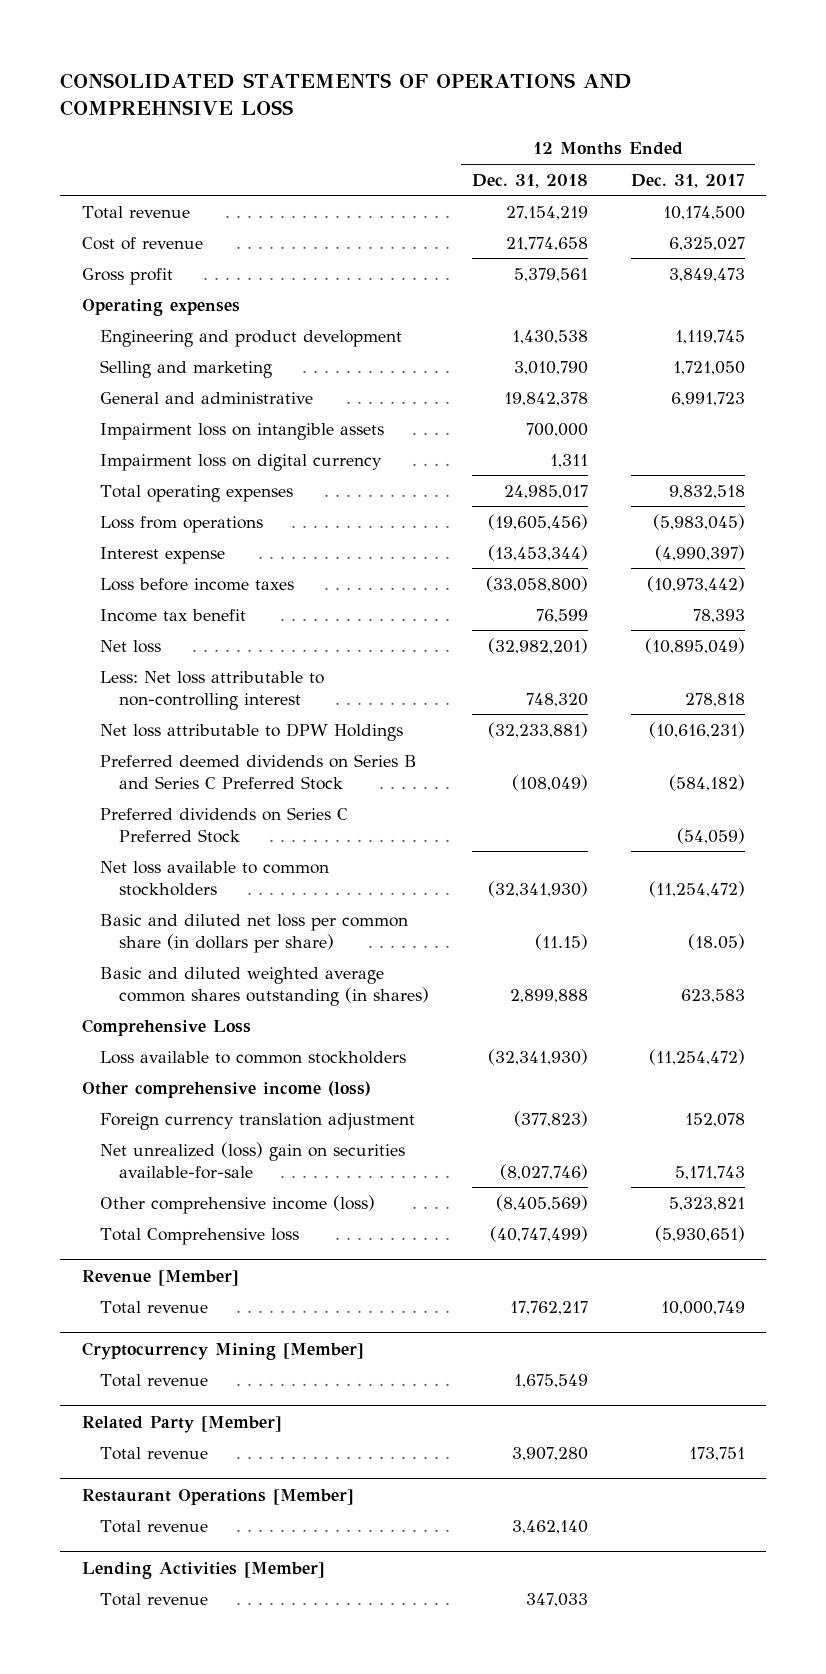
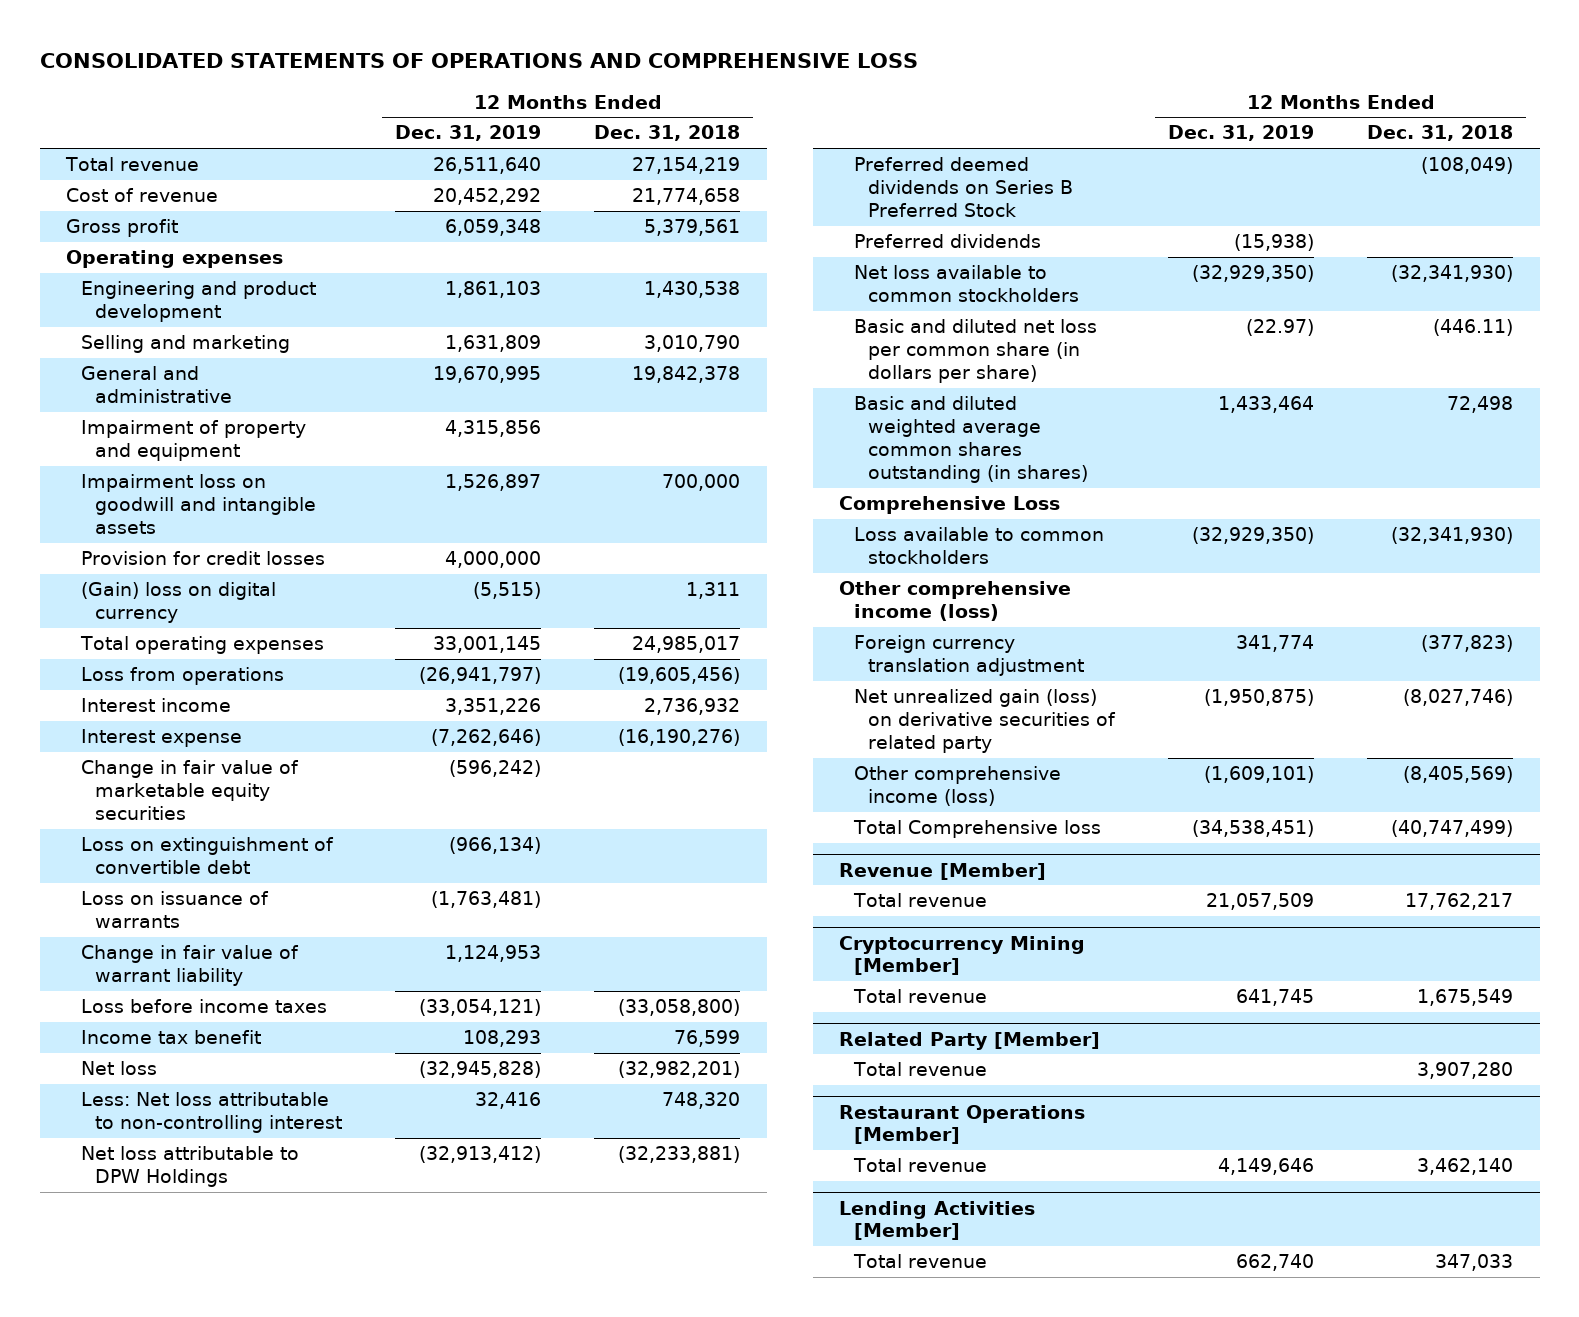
[60,72,633,116] CONSOLIDATED STATEMENTS OF OPERATIONS AND COMPREHNSIVE LOSS -> [39,53,918,69] CONSOLIDATED STATEMENTS OF OPERATIONS AND COMPREHENSIVE LOSS
[630,173,745,188] Dec. 31, 2017 -> none
none -> [395,125,542,142] Dec. 31, 2019
none -> [80,420,306,462] Impairment of property and equipment
[100,422,385,440] Impairment loss on intangible assets -> [80,474,317,534] Impairment loss on goodwill and intangible assets
none -> [80,551,325,566] Provision for credit losses
[100,453,383,471] Impairment loss on digital currency -> [80,582,276,624] (Gain) loss on digital currency
none -> [80,698,231,713] Interest income
[487,544,588,561] (13,453,344) -> [618,729,741,747] (16,190,276)
none -> [80,760,299,820] Change in fair value of marketable equity securities
none -> [80,837,334,875] Loss on extinguishment of convertible debt
none -> [80,891,269,929] Loss on issuance of warrants
none -> [80,945,299,987] Change in fair value of warrant liability
[100,753,418,790] Preferred deemed dividends on Series B and Series C Preferred Stock -> [853,157,1073,217] Preferred deemed dividends on Series B Preferred Stock
[100,806,349,843] Preferred dividends on Series C Preferred Stock -> [853,234,1041,249] Preferred dividends
[534,933,588,950] (11.15) -> [1433,319,1514,337] (446.11)
[509,988,588,1003] 2,899,888 -> [1447,396,1514,414] 72,498
[100,1141,406,1179] Net unrealized (loss) gain on securities available-for-sale -> [853,689,1116,753] Net unrealized gain (loss) on derivative securities of related party

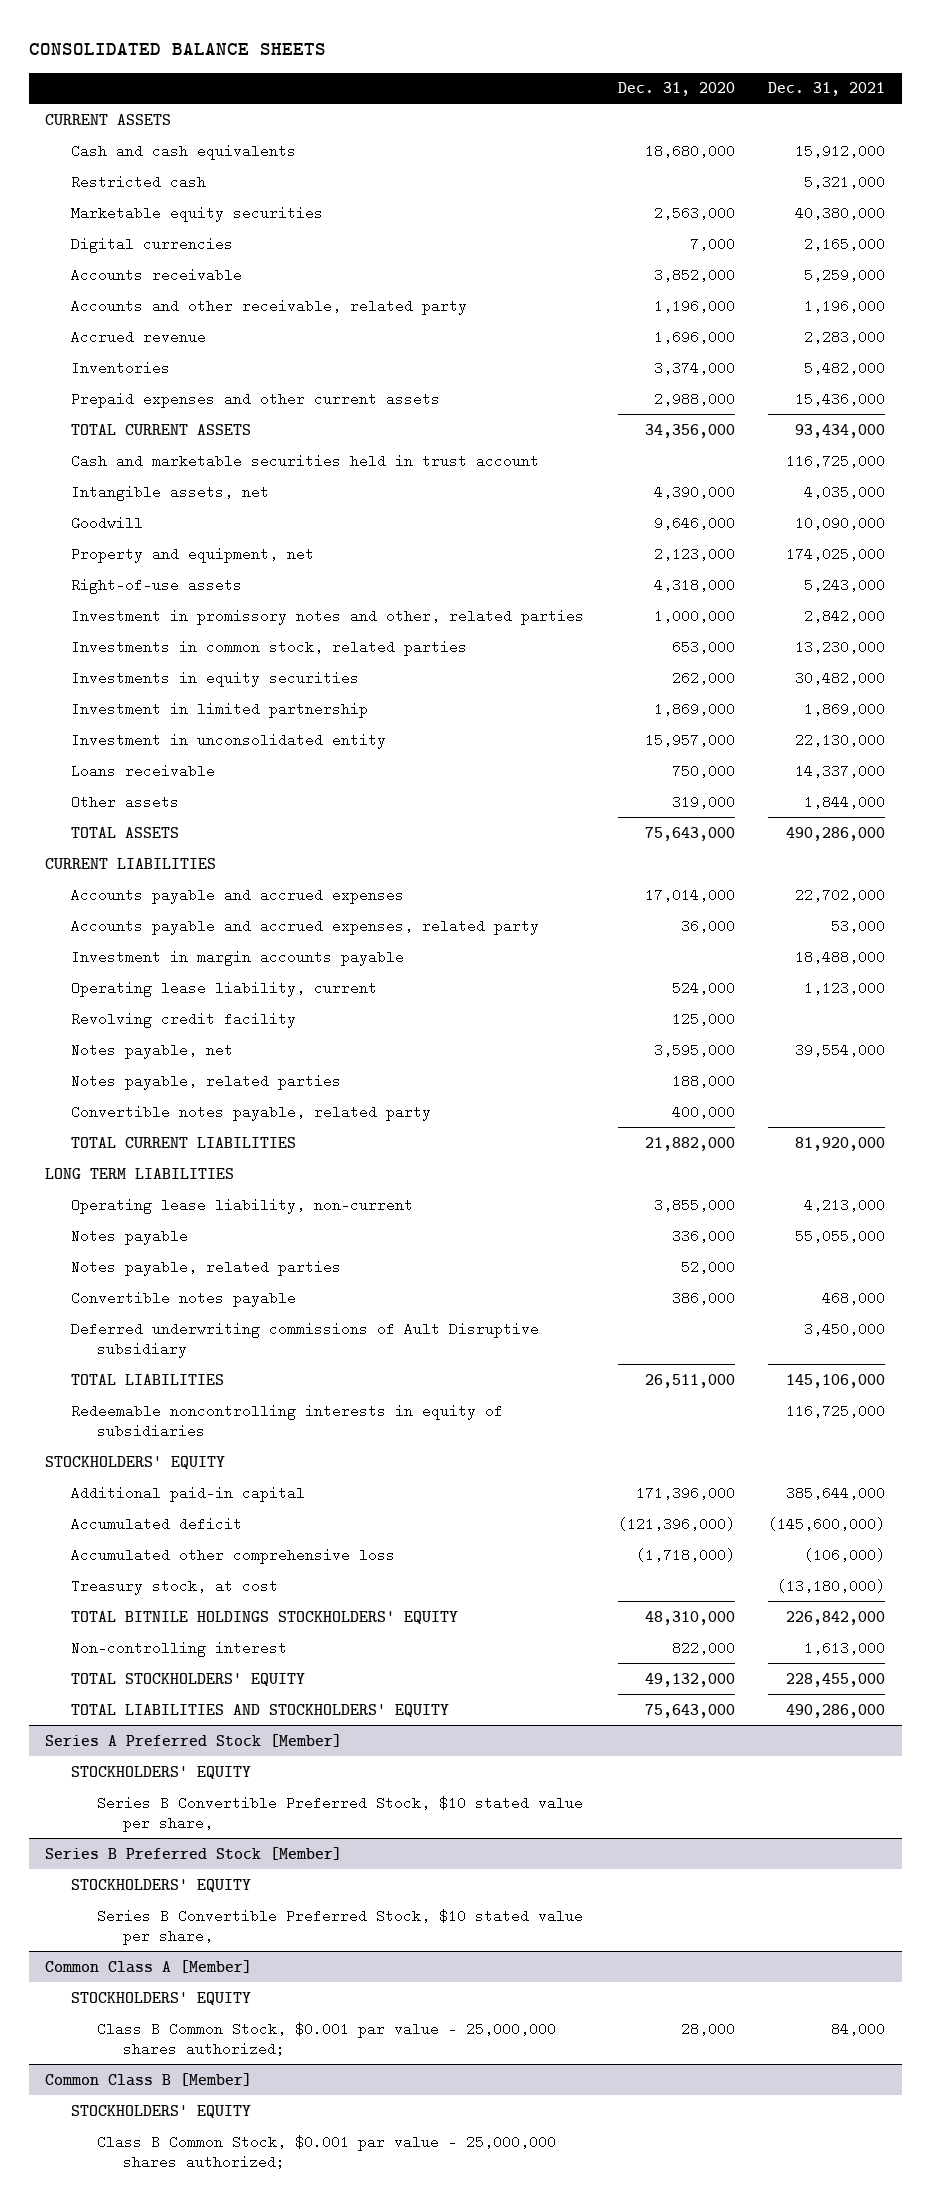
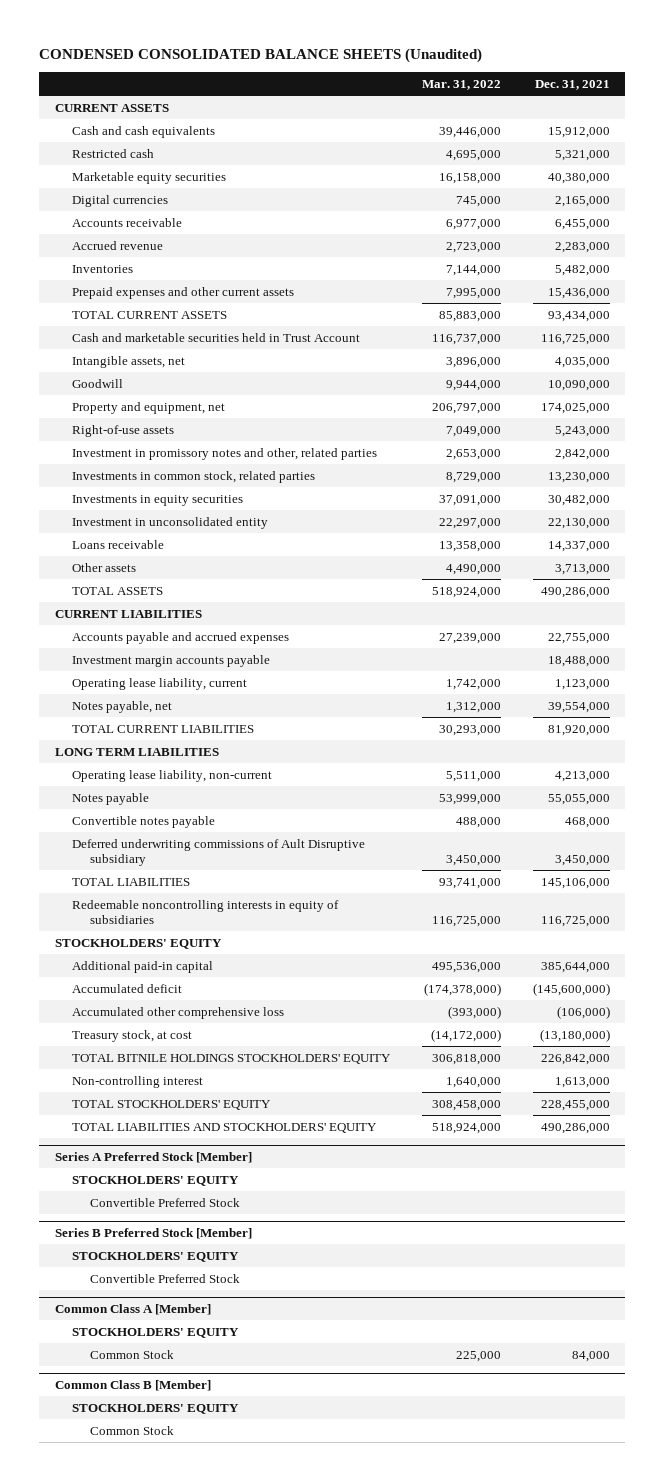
[28,43,326,56] CONSOLIDATED BALANCE SHEETS -> [39,48,483,64] CONDENSED CONSOLIDATED BALANCE SHEETS (Unaudited)
[617,82,735,97] Dec. 31, 2020 -> none
none -> [422,80,502,91] Mar. 31, 2022
[71,298,468,315] Accounts and other receivable, related party -> none
[804,267,886,282] 5,259,000 -> [554,218,610,230] 6,455,000
[71,453,540,468] Cash and marketable securities held in trust account -> [72,332,361,342] Cash and marketable securities held in Trust Account
[71,701,369,718] Investment in limited partnership -> none
[804,794,886,809] 1,844,000 -> [554,563,610,575] 3,713,000
[71,918,540,935] Accounts payable and accrued expenses, related party -> none
[795,887,886,902] 22,702,000 -> [547,632,610,644] 22,755,000
[71,949,405,966] Investment in margin accounts payable -> [72,654,271,667] Investment margin accounts payable
[71,1011,297,1028] Revolving credit facility -> none
[71,1073,342,1090] Notes payable, related parties -> none
[71,1104,432,1121] Convertible notes payable, related party -> none
[71,1259,342,1276] Notes payable, related parties -> none
[97,1795,584,1832] Series B Convertible Preferred Stock, $10 stated value per share, -> [90,1197,241,1207] Convertible Preferred Stock
[97,1908,584,1945] Series B Convertible Preferred Stock, $10 stated value per share, -> [90,1273,241,1283] Convertible Preferred Stock
[97,2021,557,2056] Class B Common Stock, $0.001 par value - 25,000,000 shares authorized; -> [90,1349,175,1359] Common Stock
[97,2134,557,2169] Class B Common Stock, $0.001 par value - 25,000,000 shares authorized; -> [90,1425,175,1435] Common Stock

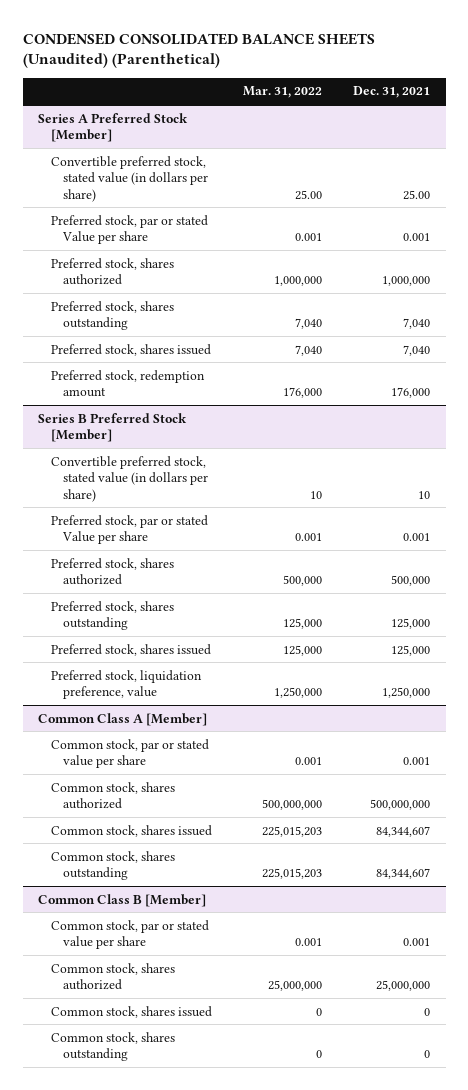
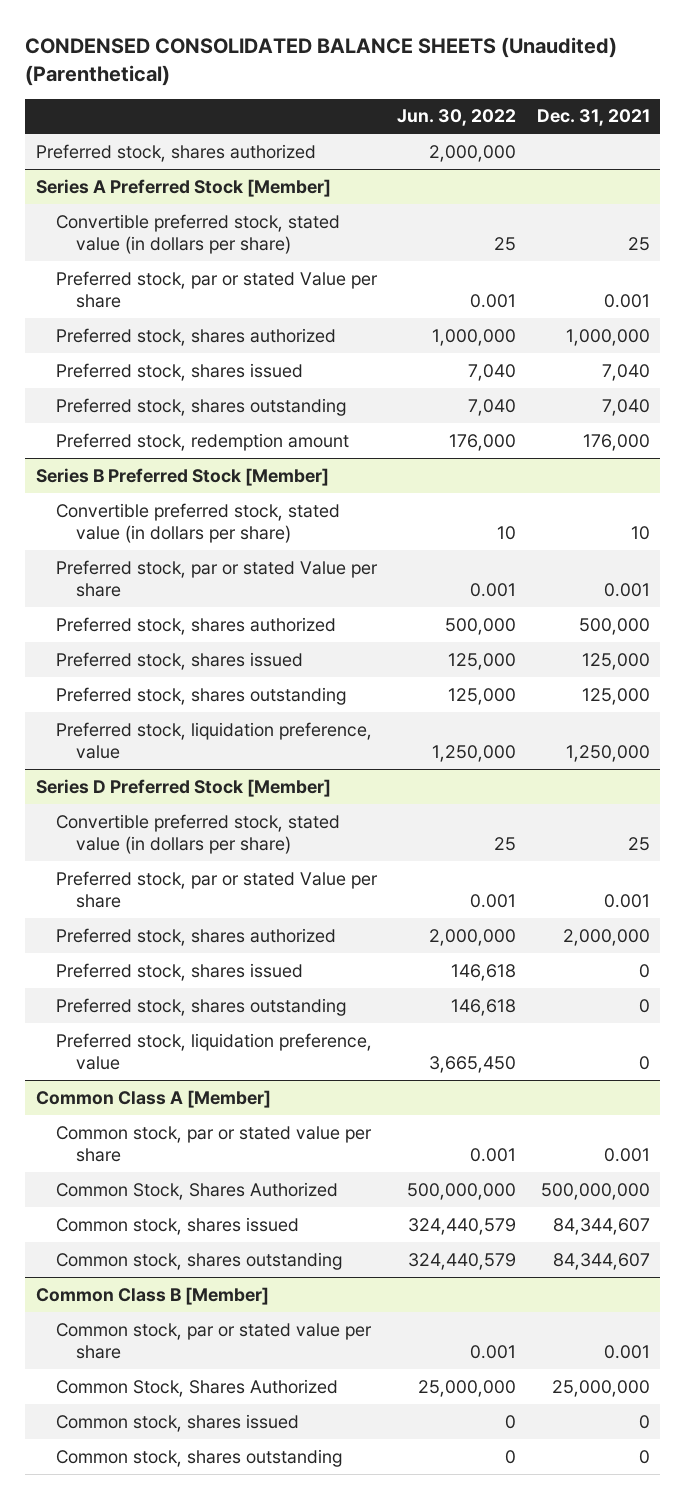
[242,86,322,99] Mar. 31, 2022 -> none
none -> [397,109,517,127] Jun. 30, 2022
none -> [35,143,316,162] Preferred stock, shares authorized
[403,189,431,200] 25.00 -> [627,237,650,252] 25
[50,300,174,331] Preferred stock, shares outstanding -> [55,397,346,416] Preferred stock, shares outstanding
[50,600,174,631] Preferred stock, shares outstanding -> [55,686,346,705] Preferred stock, shares outstanding
none -> [35,778,331,797] Series D Preferred Stock [Member]
none -> [55,813,340,855] Convertible preferred stock, stated value (in dollars per share)
none -> [55,870,378,909] Preferred stock, par or stated Value per share
none -> [55,927,336,946] Preferred stock, shares authorized
none -> [55,962,303,981] Preferred stock, shares issued
none -> [55,997,346,1016] Preferred stock, shares outstanding
none -> [55,1032,372,1071] Preferred stock, liquidation preference, value
[50,781,175,810] Common stock, shares authorized -> [55,1181,338,1200] Common Stock, Shares Authorized
[50,962,175,991] Common stock, shares authorized -> [55,1378,338,1397] Common Stock, Shares Authorized

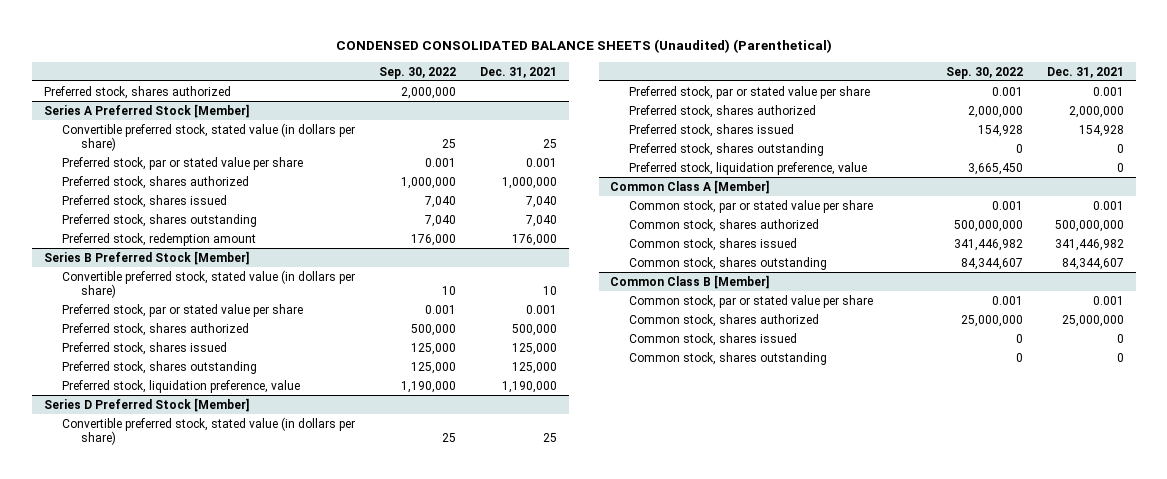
[397,109,517,127] Jun. 30, 2022 -> none
none -> [379,66,457,79] Sep. 30, 2022
[55,270,378,309] Preferred stock, par or stated Value per share -> [62,156,304,170] Preferred stock, par or stated value per share
[55,559,378,598] Preferred stock, par or stated Value per share -> [62,303,304,317] Preferred stock, par or stated value per share
[565,745,650,763] 1,250,000 -> [501,380,557,393] 1,190,000
[55,870,378,909] Preferred stock, par or stated Value per share -> [629,85,871,99] Preferred stock, par or stated value per share
[638,963,650,978] 0 -> [1078,124,1124,137] 154,928
[55,1181,338,1200] Common Stock, Shares Authorized -> [629,218,820,232] Common stock, shares authorized
[552,1217,650,1235] 84,344,607 -> [1054,238,1124,251] 341,446,982
[55,1378,338,1397] Common Stock, Shares Authorized -> [629,313,820,327] Common stock, shares authorized

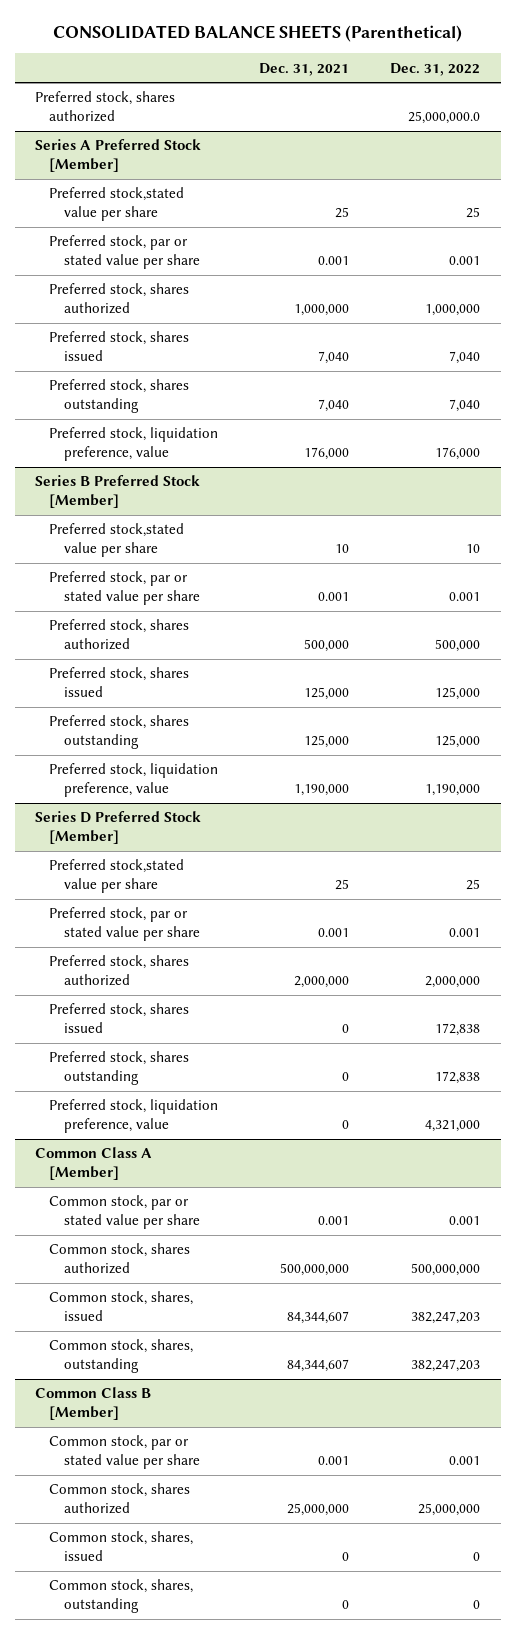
[335,39,832,54] CONDENSED CONSOLIDATED BALANCE SHEETS (Unaudited) (Parenthetical) -> [52,25,462,43] CONSOLIDATED BALANCE SHEETS (Parenthetical)
[379,66,457,79] Sep. 30, 2022 -> none
none -> [390,62,481,76] Dec. 31, 2022
[62,122,356,151] Convertible preferred stock, stated value (in dollars per share) -> [49,187,185,222] Preferred stock,stated value per share
[62,232,257,246] Preferred stock, redemption amount -> [49,427,219,462] Preferred stock, liquidation preference, value
[62,269,356,298] Convertible preferred stock, stated value (in dollars per share) -> [49,523,185,558] Preferred stock,stated value per share
[62,416,356,445] Convertible preferred stock, stated value (in dollars per share) -> [49,859,185,894] Preferred stock,stated value per share
[1078,124,1124,137] 154,928 -> [342,1024,350,1034] 0
[629,237,798,251] Common stock, shares issued -> [49,1291,194,1322] Common stock, shares, issued
[1054,238,1124,251] 341,446,982 -> [287,1311,350,1325] 84,344,607
[629,256,828,270] Common stock, shares outstanding -> [49,1339,194,1374] Common stock, shares, outstanding
[629,332,798,346] Common stock, shares issued -> [49,1531,194,1562] Common stock, shares, issued
[629,351,828,365] Common stock, shares outstanding -> [49,1579,194,1614] Common stock, shares, outstanding

